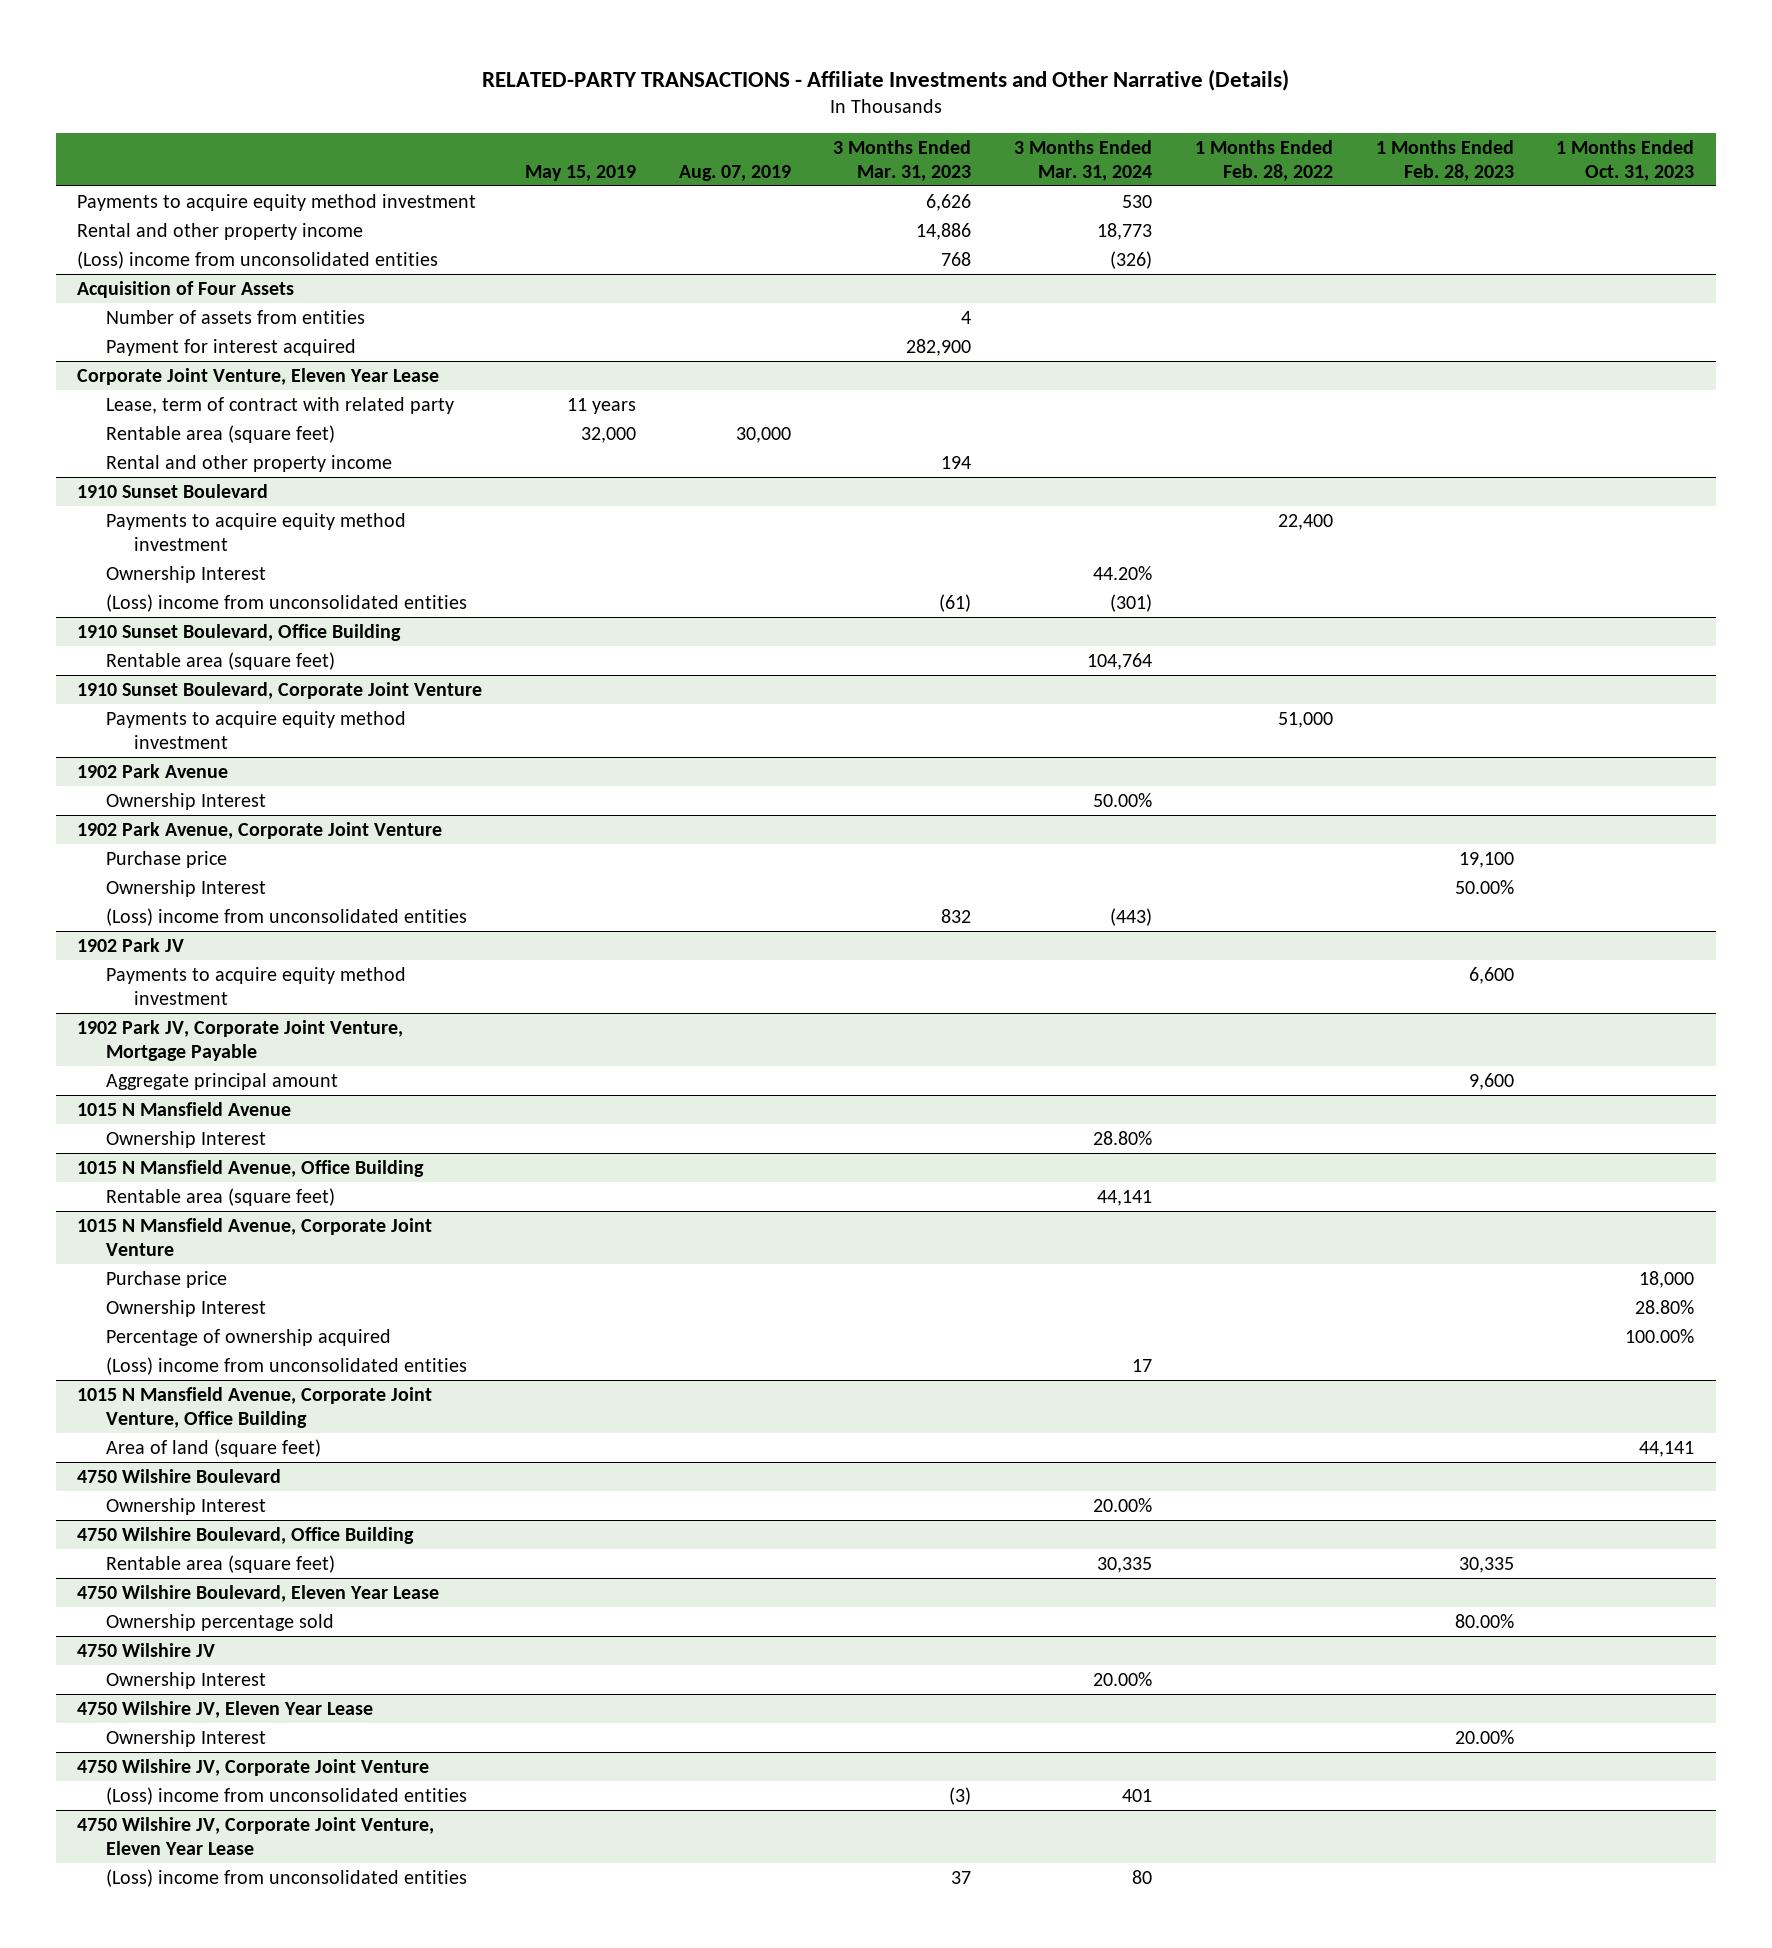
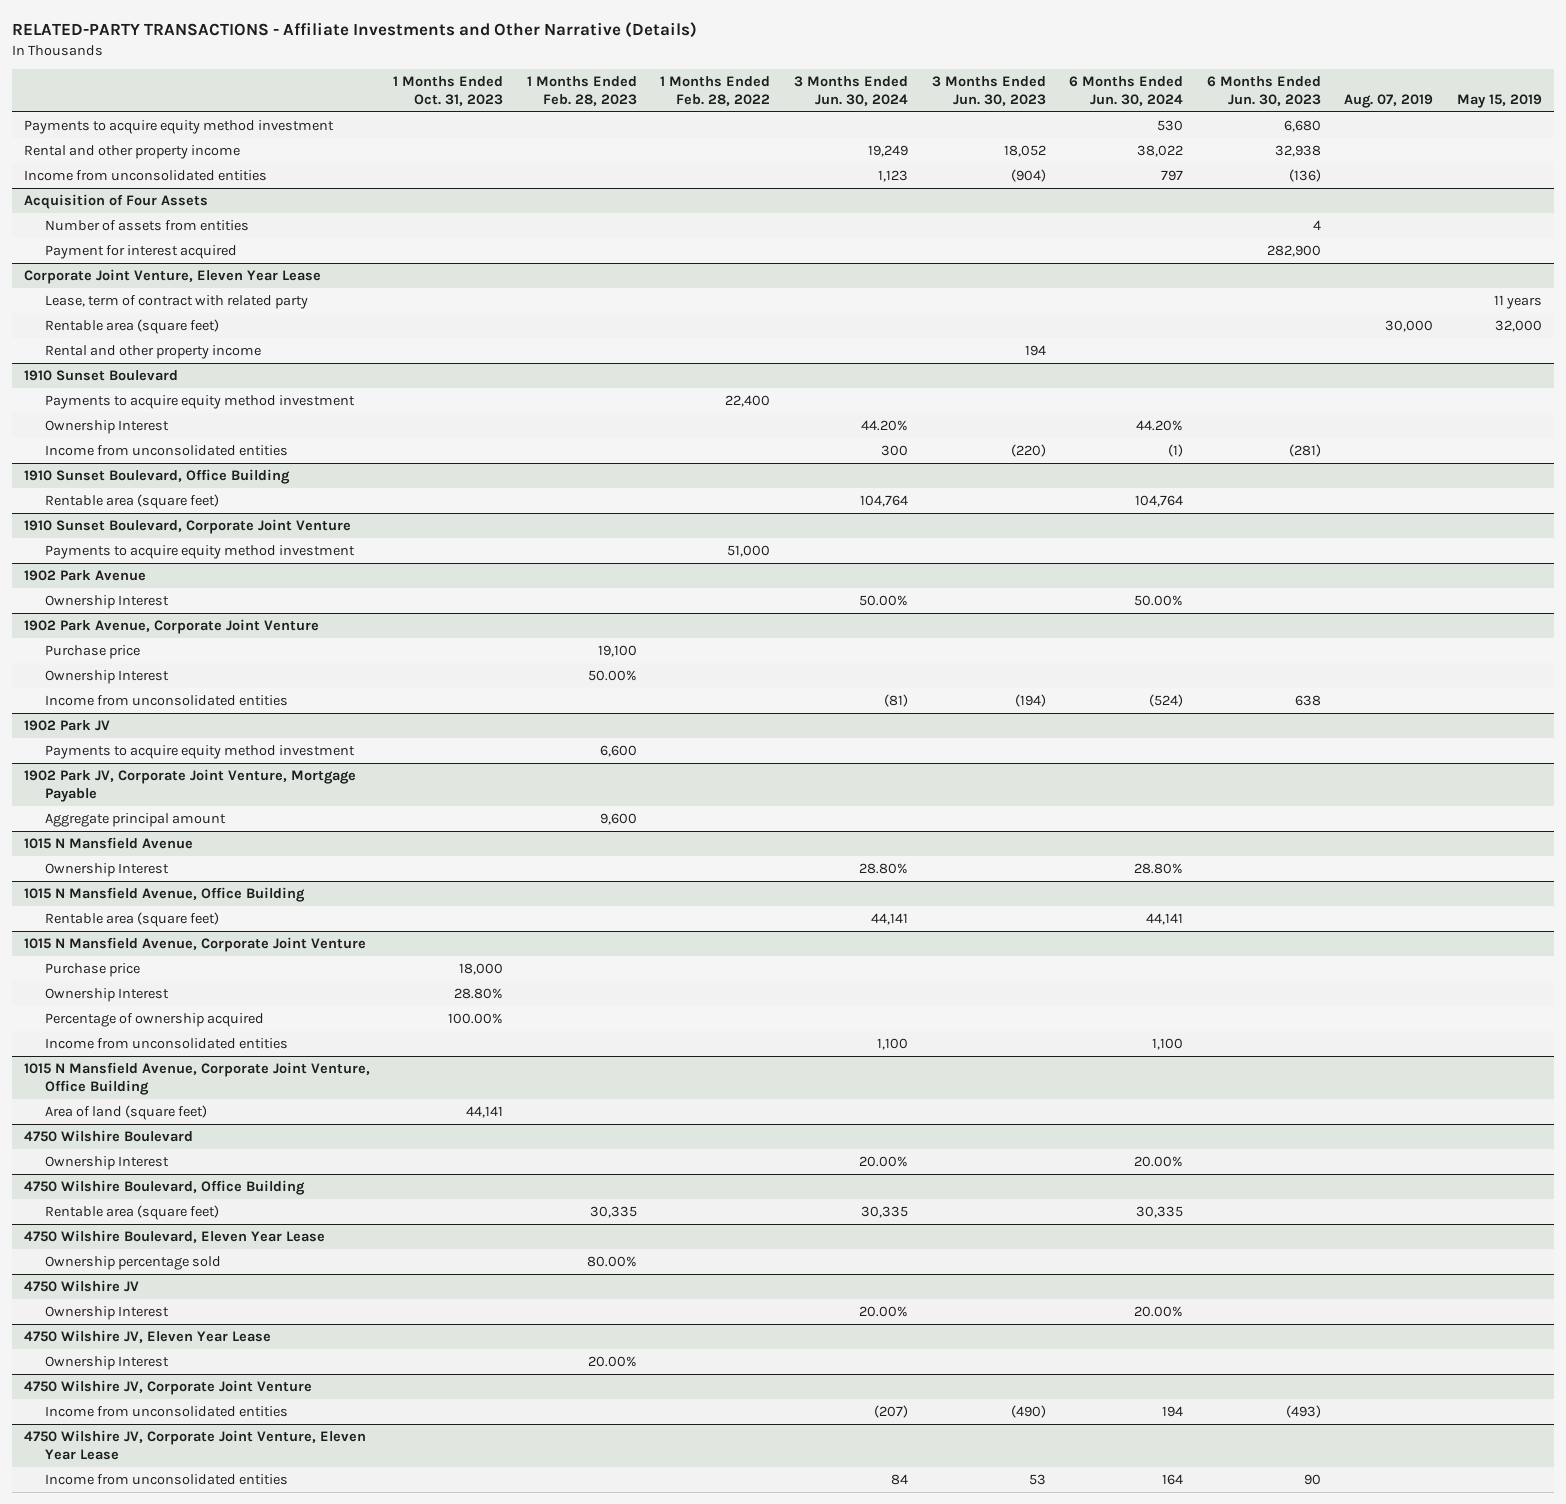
[833,140,972,181] 3 Months Ended Mar. 31, 2023 -> none
[1014,140,1153,181] 3 Months Ended Mar. 31, 2024 -> none
none -> [794,76,909,107] 3 Months Ended Jun. 30, 2024
none -> [931,76,1046,107] 3 Months Ended Jun. 30, 2023
none -> [1069,76,1184,107] 6 Months Ended Jun. 30, 2024
none -> [1206,76,1321,107] 6 Months Ended Jun. 30, 2023
[77,250,439,269] (Loss) income from unconsolidated entities -> [23,169,267,181] Income from unconsolidated entities
[105,593,467,612] (Loss) income from unconsolidated entities -> [44,444,288,456] Income from unconsolidated entities
[105,907,467,926] (Loss) income from unconsolidated entities -> [44,694,288,706] Income from unconsolidated entities
[105,1356,467,1375] (Loss) income from unconsolidated entities -> [44,1037,288,1049] Income from unconsolidated entities
[105,1786,467,1805] (Loss) income from unconsolidated entities -> [44,1405,288,1417] Income from unconsolidated entities
[105,1868,467,1887] (Loss) income from unconsolidated entities -> [44,1473,288,1485] Income from unconsolidated entities

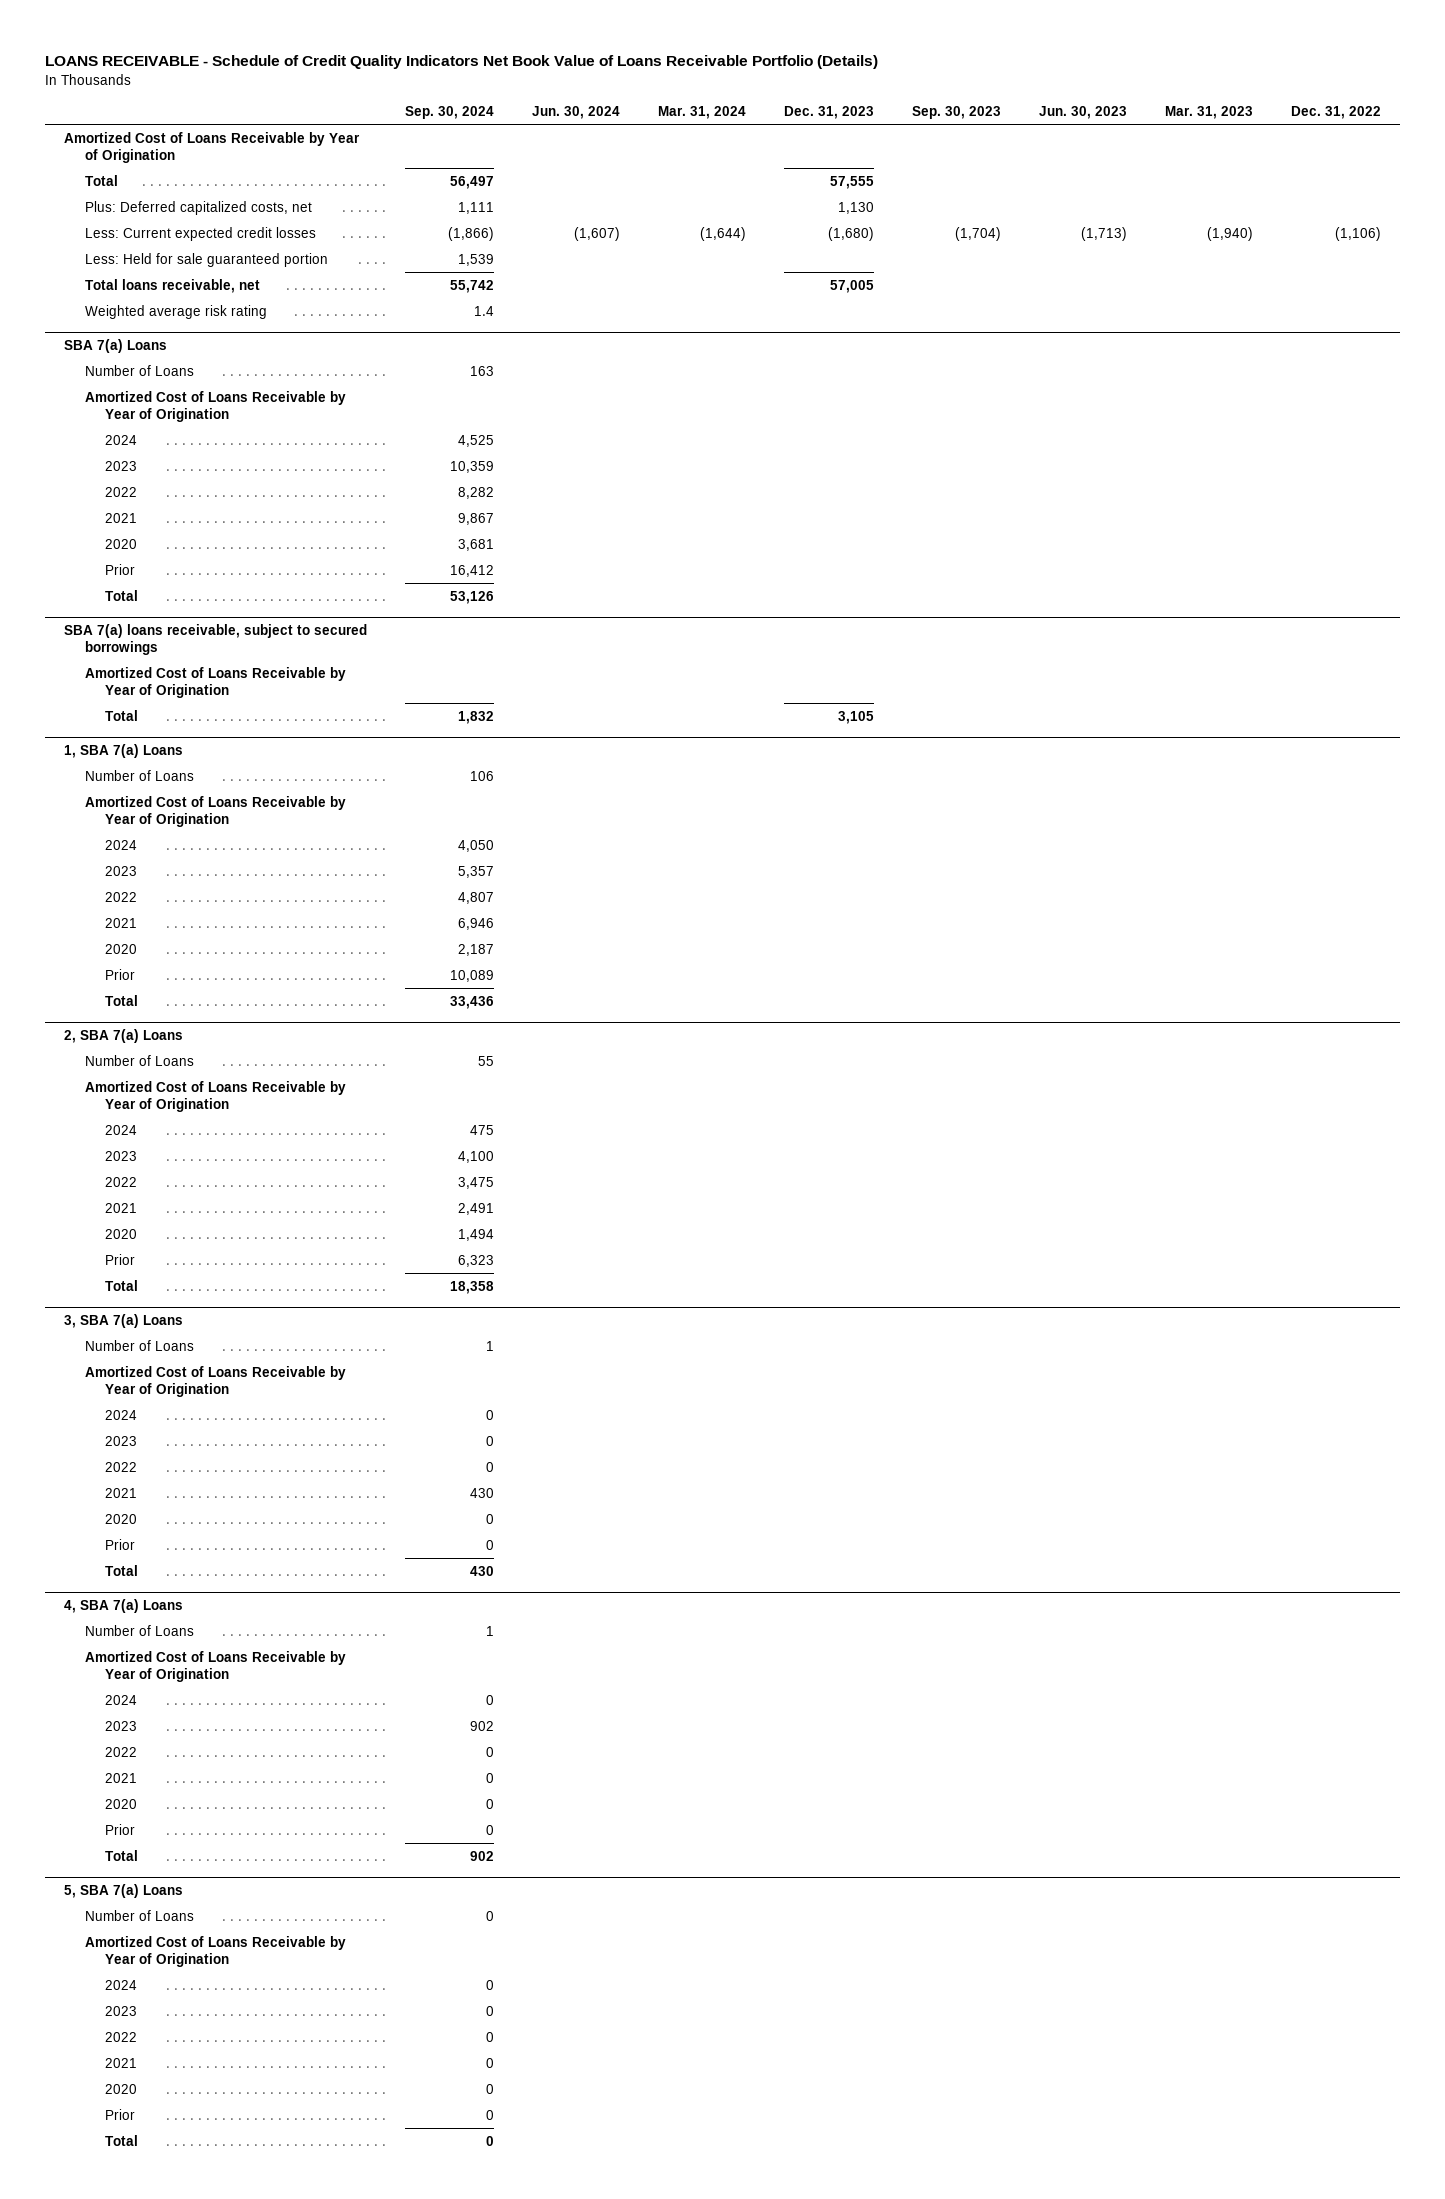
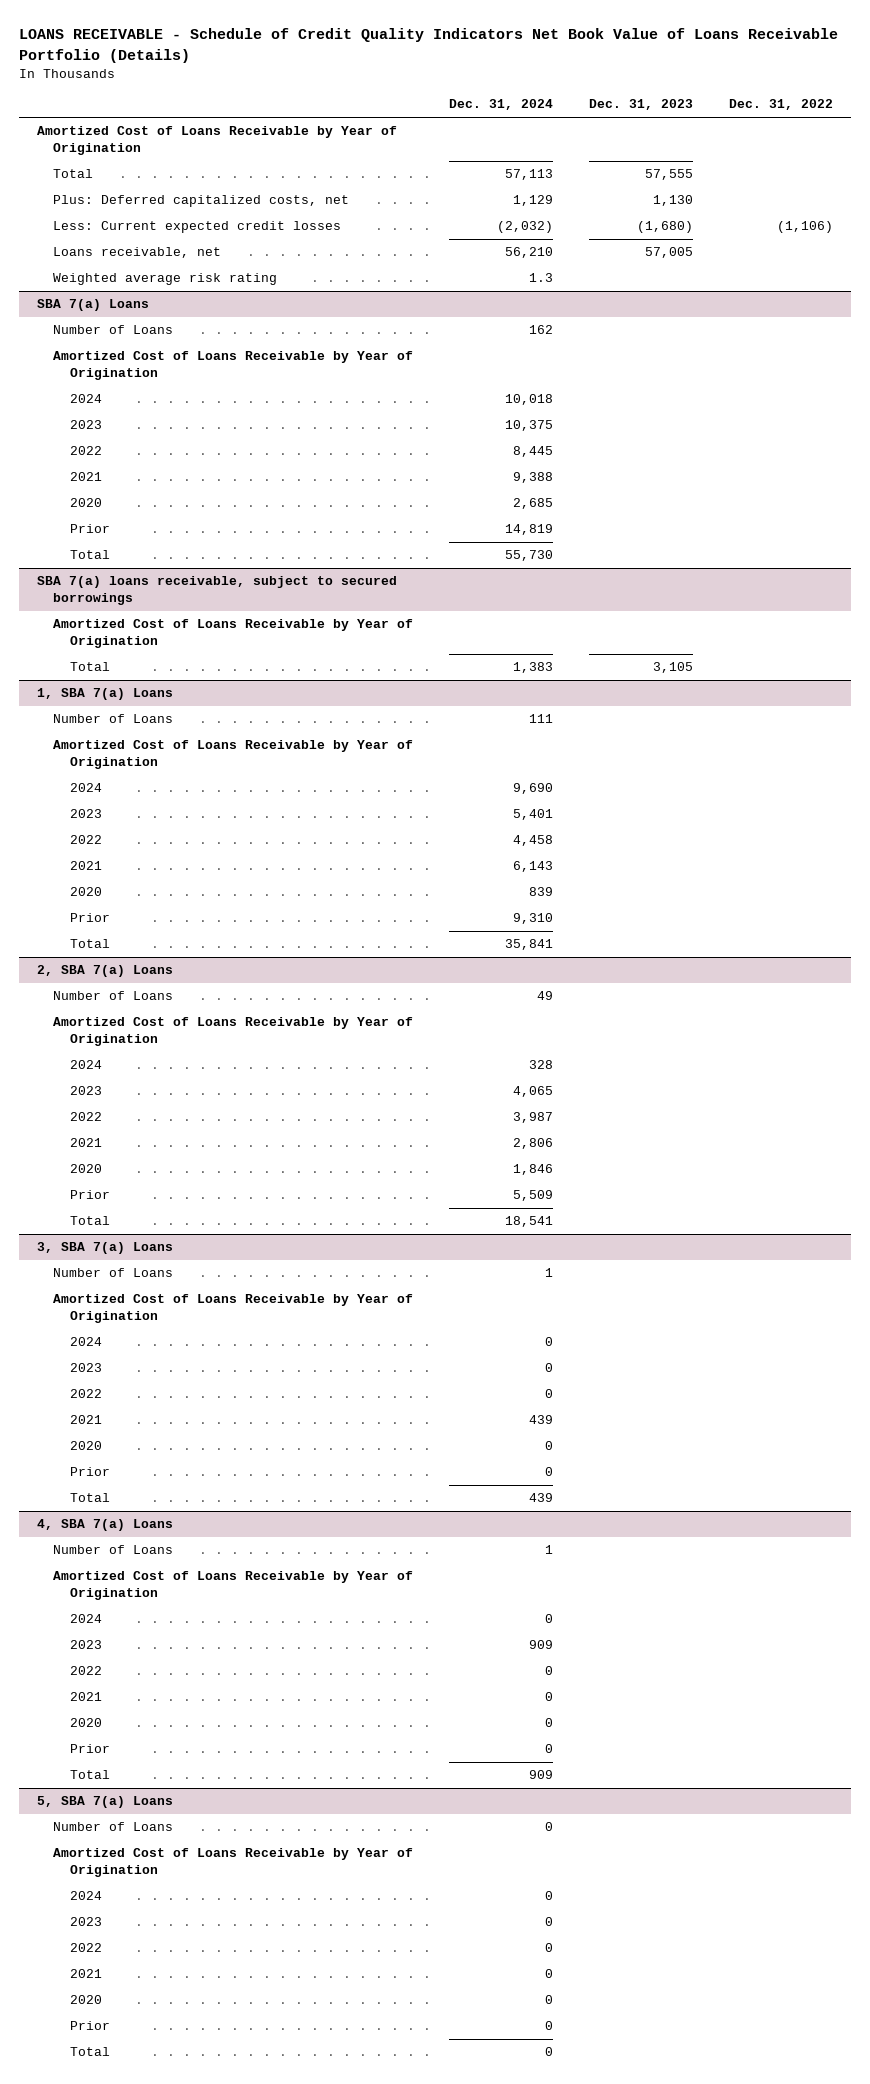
[405,105,495,119] Sep. 30, 2024 -> none
[532,105,621,119] Jun. 30, 2024 -> none
[658,105,747,119] Mar. 31, 2024 -> none
[912,105,1002,119] Sep. 30, 2023 -> none
[1039,105,1128,119] Jun. 30, 2023 -> none
[1165,105,1254,119] Mar. 31, 2023 -> none
none -> [449,99,554,111] Dec. 31, 2024
[84,252,328,267] Less: Held for sale guaranteed portion -> none
[84,278,260,293] Total loans receivable, net -> [53,247,222,259] Loans receivable, net

